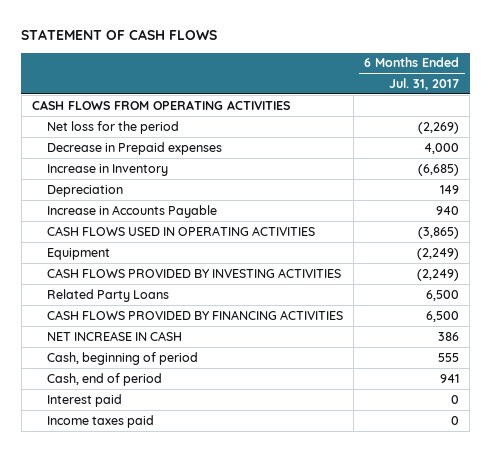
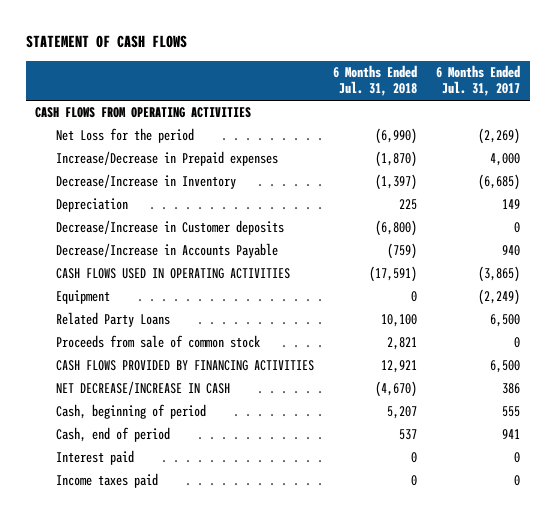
none -> [333,65,418,97] 6 Months Ended Jul. 31, 2018
[46,120,179,134] Net loss for the period -> [55,128,194,144] Net Loss for the period
[46,141,222,155] Decrease in Prepaid expenses -> [55,151,278,167] Increase/Decrease in Prepaid expenses
[46,163,168,176] Increase in Inventory -> [55,174,236,190] Decrease/Increase in Inventory
none -> [55,220,284,236] Decrease/Increase in Customer deposits
[46,204,217,218] Increase in Accounts Payable -> [55,243,278,259] Decrease/Increase in Accounts Payable
[46,267,341,278] CASH FLOWS PROVIDED BY INVESTING ACTIVITIES -> none
none -> [55,335,260,349] Proceeds from sale of common stock
[46,330,182,341] NET INCREASE IN CASH -> [55,381,230,396] NET DECREASE/INCREASE IN CASH

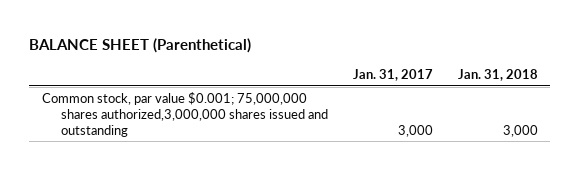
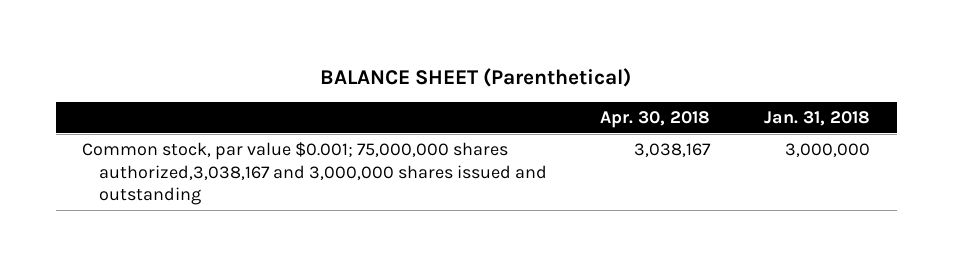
[352,69,433,82] Jan. 31, 2017 -> none
none -> [600,110,711,128] Apr. 30, 2018
[41,92,329,137] Common stock, par value $0.001; 75,000,000 shares authorized,3,000,000 shares issued and outstanding -> [82,142,547,206] Common stock, par value $0.001; 75,000,000 shares authorized,3,038,167 and 3,000,000 shares issued and outstanding
[502,124,538,137] 3,000 -> [785,143,871,158] 3,000,000

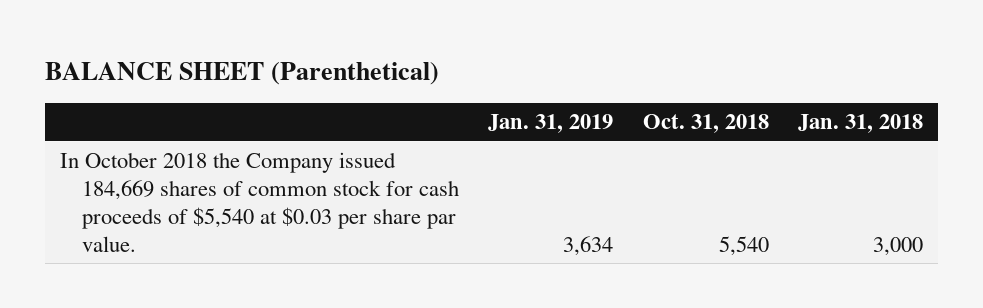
[600,110,711,128] Apr. 30, 2018 -> none
none -> [488,114,614,134] Jan. 31, 2019
none -> [642,114,769,134] Oct. 31, 2018
[82,142,547,206] Common stock, par value $0.001; 75,000,000 shares authorized,3,038,167 and 3,000,000 shares issued and outstanding -> [59,152,460,252] In October 2018 the Company issued 184,669 shares of common stock for cash proceeds of $5,540 at $0.03 per share par value.
[785,143,871,158] 3,000,000 -> [873,236,924,256] 3,000

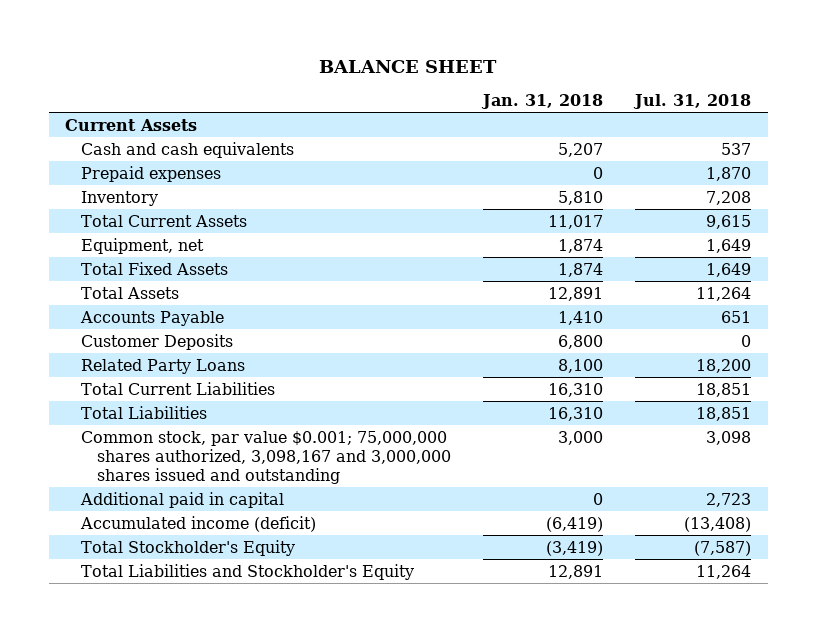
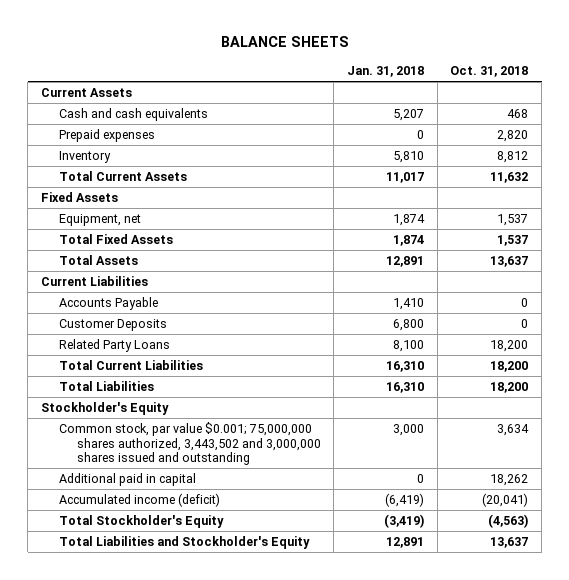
[319,59,498,73] BALANCE SHEET -> [220,36,349,48] BALANCE SHEETS
[633,94,752,110] Jul. 31, 2018 -> none
none -> [450,66,529,78] Oct. 31, 2018
none -> [41,192,119,203] Fixed Assets
none -> [41,276,149,287] Current Liabilities
none -> [41,402,170,416] Stockholder's Equity
[81,430,452,484] Common stock, par value $0.001; 75,000,000 shares authorized, 3,098,167 and 3,000,000 shares issued and outstanding -> [58,422,321,466] Common stock, par value $0.001; 75,000,000 shares authorized, 3,443,502 and 3,000,000 shares issued and outstanding

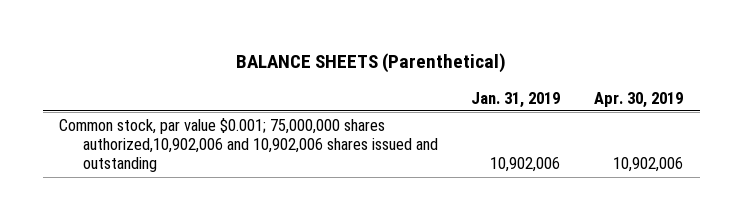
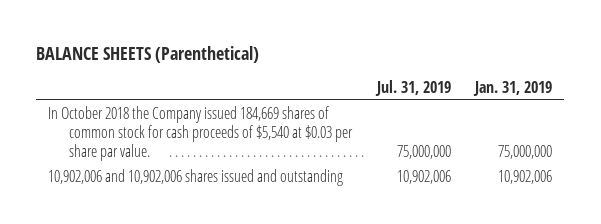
[594,91,684,108] Apr. 30, 2019 -> none
none -> [374,80,451,97] Jul. 31, 2019
none -> [48,105,354,162] In October 2018 the Company issued 184,669 shares of common stock for cash proceeds of $5,540 at $0.03 per share par value.
[59,117,438,173] Common stock, par value $0.001; 75,000,000 shares authorized,10,902,006 and 10,902,006 shares issued and outstanding -> [48,168,344,186] 10,902,006 and 10,902,006 shares issued and outstanding

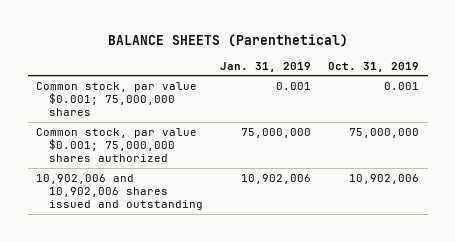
[374,80,451,97] Jul. 31, 2019 -> none
none -> [328,61,420,72] Oct. 31, 2019
none -> [36,81,198,117] Common stock, par value $0.001; 75,000,000 shares
[48,105,354,162] In October 2018 the Company issued 184,669 shares of common stock for cash proceeds of $5,540 at $0.03 per share par value. -> [36,127,198,163] Common stock, par value $0.001; 75,000,000 shares authorized

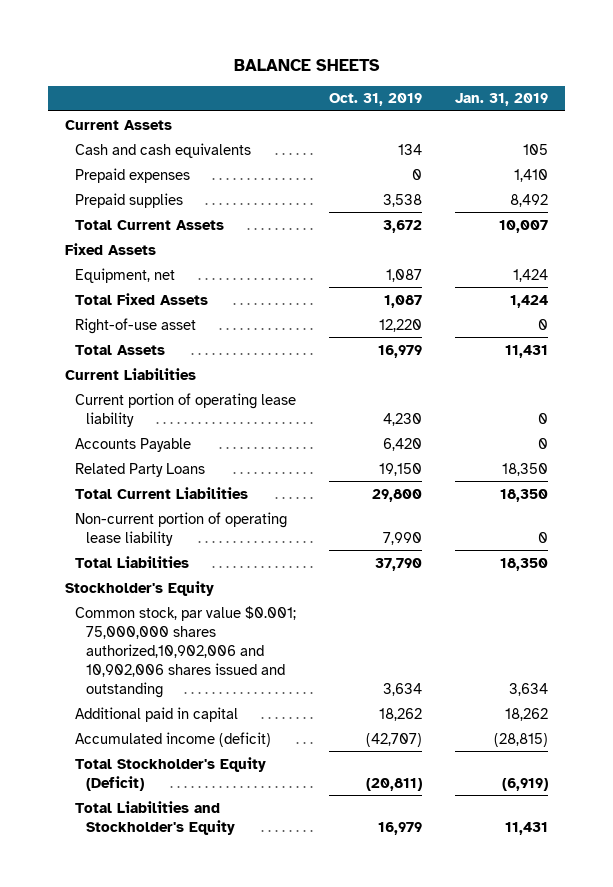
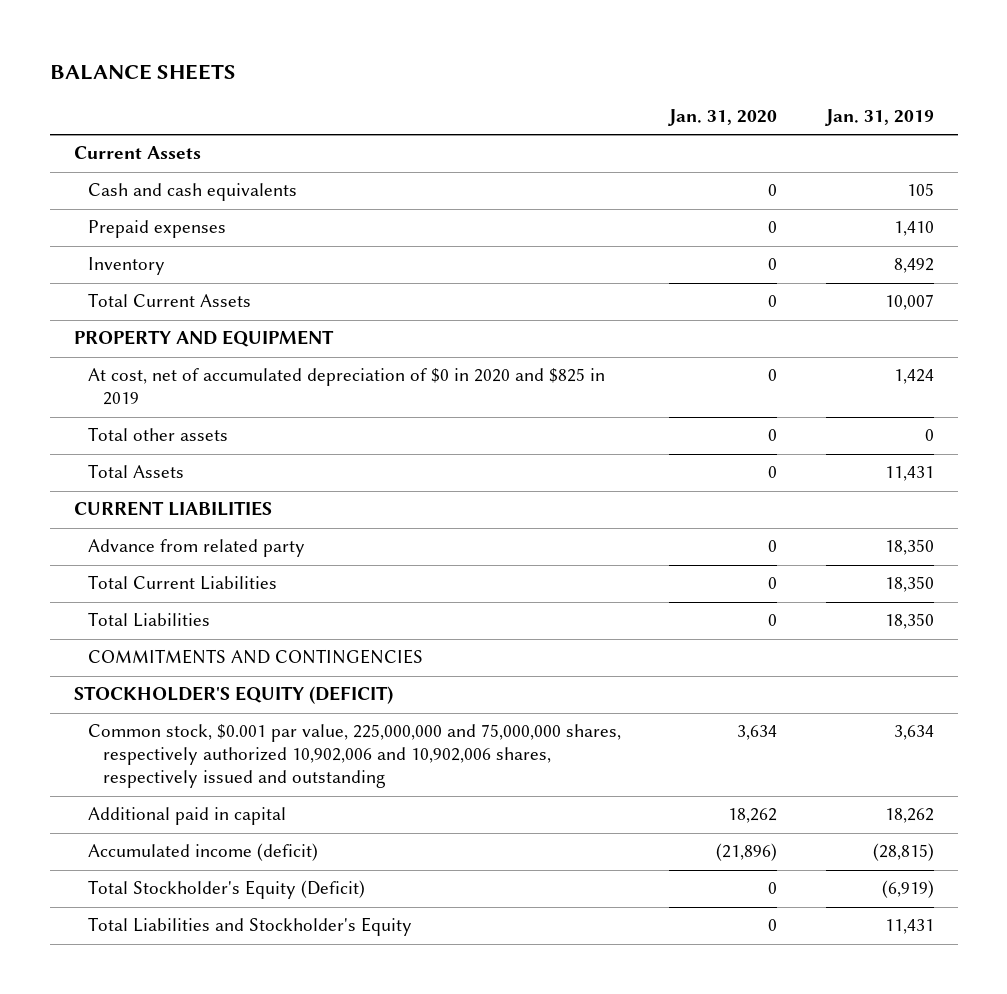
[329,93,423,107] Oct. 31, 2019 -> none
none -> [668,108,778,126] Jan. 31, 2020
[75,192,184,208] Prepaid supplies -> [88,257,166,276] Inventory
[64,242,156,255] Fixed Assets -> none
[75,317,197,334] Right-of-use asset -> none
none -> [73,330,334,348] PROPERTY AND EQUIPMENT
[75,267,176,283] Equipment, net -> [88,368,606,406] At cost, net of accumulated depreciation of $0 in 2020 and $825 in 2019
[75,292,209,305] Total Fixed Assets -> [88,427,229,442] Total other assets
[510,294,549,308] 1,424 -> [924,429,934,442] 0
[75,392,297,427] Current portion of operating lease liability -> none
[75,437,192,452] Accounts Payable -> none
[64,367,196,380] Current Liabilities -> [73,501,272,517] CURRENT LIABILITIES
[75,462,206,477] Related Party Loans -> [88,539,306,558] Advance from related party
[75,511,288,546] Non-current portion of operating lease liability -> none
none -> [88,649,424,665] COMMITMENTS AND CONTINGENCIES
[64,580,214,596] Stockholder's Equity -> [73,686,393,705] STOCKHOLDER'S EQUITY (DEFICIT)
[75,605,297,698] Common stock, par value $0.001; 75,000,000 shares authorized,10,902,006 and 10,902,006 shares issued and outstanding -> [88,724,622,789] Common stock, $0.001 par value, 225,000,000 and 75,000,000 shares, respectively authorized 10,902,006 and 10,902,006 shares, respectively issued and outstanding

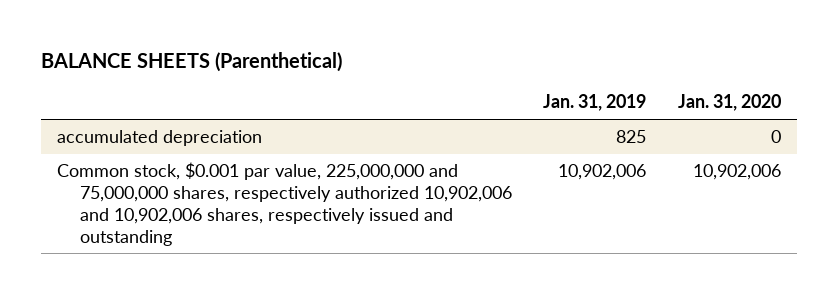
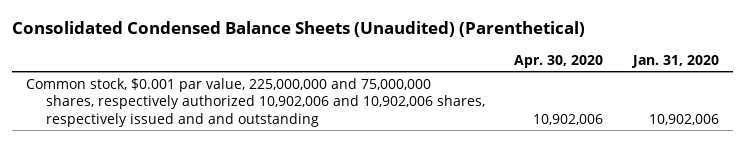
[40,51,342,72] BALANCE SHEETS (Parenthetical) -> [11,20,585,37] Consolidated Condensed Balance Sheets (Unaudited) (Parenthetical)
[543,94,647,112] Jan. 31, 2019 -> none
none -> [514,54,604,68] Apr. 30, 2020
[56,130,262,147] accumulated depreciation -> none
[56,162,512,246] Common stock, $0.001 par value, 225,000,000 and 75,000,000 shares, respectively authorized 10,902,006 and 10,902,006 shares, respectively issued and outstanding -> [26,77,485,127] Common stock, $0.001 par value, 225,000,000 and 75,000,000 shares, respectively authorized 10,902,006 and 10,902,006 shares, respectively issued and and outstanding

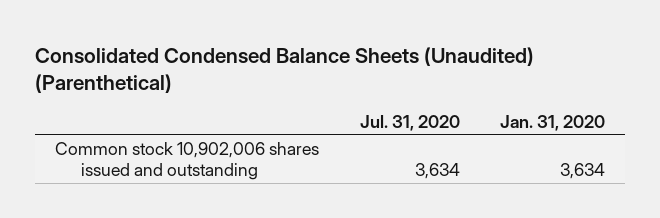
[514,54,604,68] Apr. 30, 2020 -> none
none -> [359,114,460,131] Jul. 31, 2020
[26,77,485,127] Common stock, $0.001 par value, 225,000,000 and 75,000,000 shares, respectively authorized 10,902,006 and 10,902,006 shares, respectively issued and and outstanding -> [55,141,320,181] Common stock 10,902,006 shares issued and outstanding
[648,113,719,125] 10,902,006 -> [559,163,605,180] 3,634

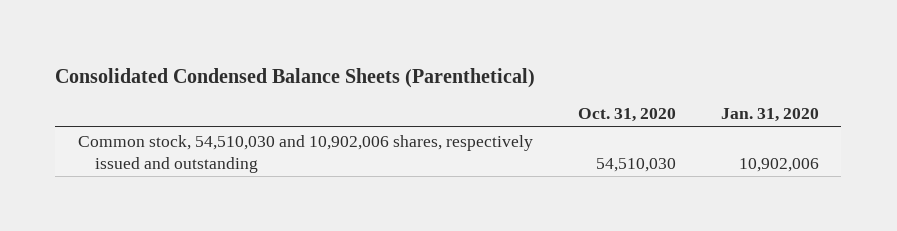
[35,46,535,94] Consolidated Condensed Balance Sheets (Unaudited) (Parenthetical) -> [55,67,536,88] Consolidated Condensed Balance Sheets (Parenthetical)
[359,114,460,131] Jul. 31, 2020 -> none
none -> [577,107,676,122] Oct. 31, 2020
[55,141,320,181] Common stock 10,902,006 shares issued and outstanding -> [77,135,533,173] Common stock, 54,510,030 and 10,902,006 shares, respectively issued and outstanding
[559,163,605,180] 3,634 -> [738,157,819,172] 10,902,006

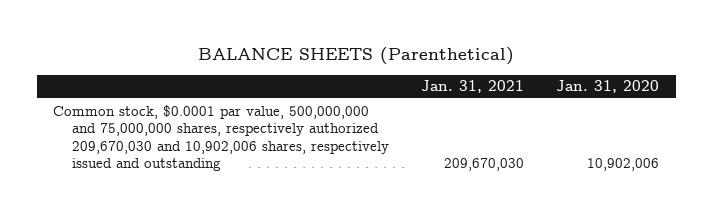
[55,67,536,88] Consolidated Condensed Balance Sheets (Parenthetical) -> [198,47,515,66] BALANCE SHEETS (Parenthetical)
[577,107,676,122] Oct. 31, 2020 -> none
none -> [421,80,525,94] Jan. 31, 2021
[77,135,533,173] Common stock, 54,510,030 and 10,902,006 shares, respectively issued and outstanding -> [53,104,390,172] Common stock, $0.0001 par value, 500,000,000 and 75,000,000 shares, respectively authorized 209,670,030 and 10,902,006 shares, respectively issued and outstanding

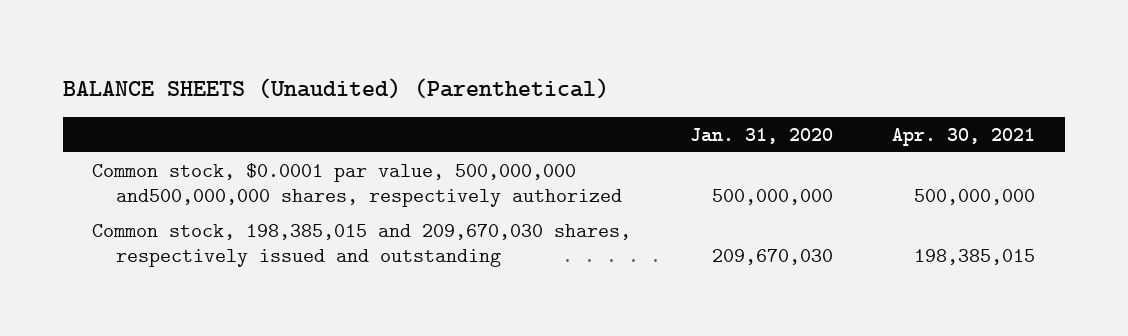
[198,47,515,66] BALANCE SHEETS (Parenthetical) -> [62,77,609,99] BALANCE SHEETS (Unaudited) (Parenthetical)
[421,80,525,94] Jan. 31, 2021 -> none
none -> [892,127,1036,146] Apr. 30, 2021
none -> [92,163,623,208] Common stock, $0.0001 par value, 500,000,000 and500,000,000 shares, respectively authorized
[53,104,390,172] Common stock, $0.0001 par value, 500,000,000 and 75,000,000 shares, respectively authorized 209,670,030 and 10,902,006 shares, respectively issued and outstanding -> [92,224,632,268] Common stock, 198,385,015 and 209,670,030 shares, respectively issued and outstanding
[587,158,660,172] 10,902,006 -> [712,249,834,266] 209,670,030

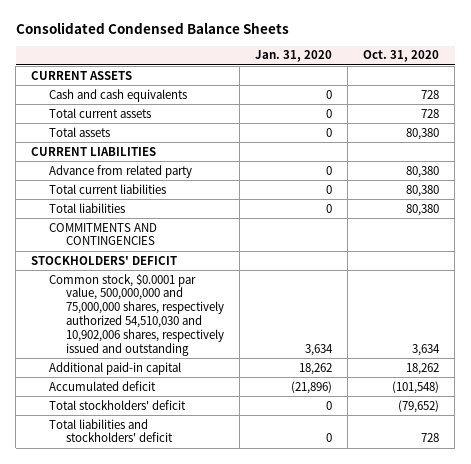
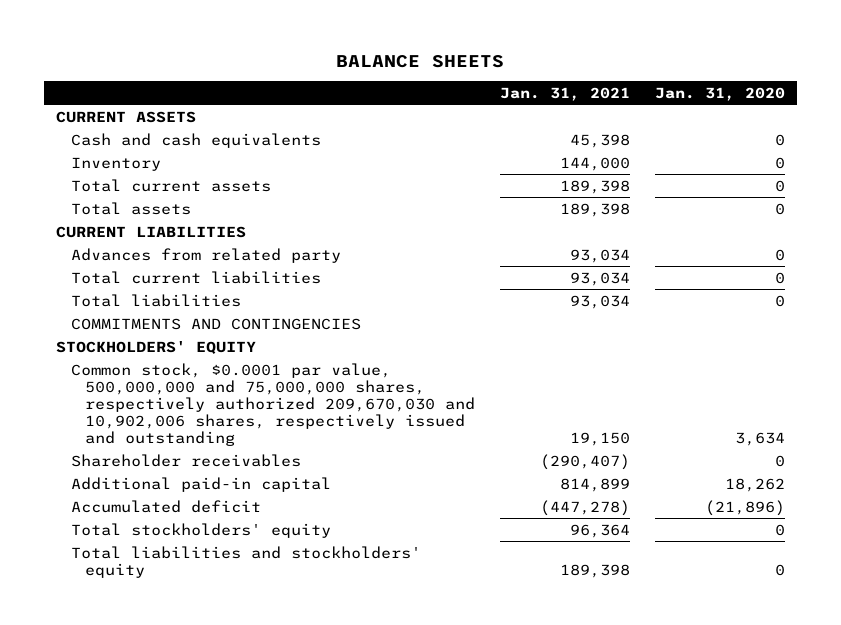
[15,21,289,34] Consolidated Condensed Balance Sheets -> [336,54,505,68] BALANCE SHEETS
[363,50,440,63] Oct. 31, 2020 -> none
none -> [499,86,630,101] Jan. 31, 2021
none -> [70,156,161,171] Inventory
[48,164,192,178] Advance from related party -> [70,247,341,263] Advances from related party
[31,255,178,265] STOCKHOLDERS' DEFICIT -> none
none -> [56,340,257,354] STOCKHOLDERS' EQUITY
[48,273,225,356] Common stock, $0.0001 par value, 500,000,000 and 75,000,000 shares, respectively authorized 54,510,030 and 10,902,006 shares, respectively issued and outstanding -> [70,362,476,446] Common stock, $0.0001 par value, 500,000,000 and 75,000,000 shares, respectively authorized 209,670,030 and 10,902,006 shares, respectively issued and outstanding
none -> [70,453,301,467] Shareholder receivables
[48,399,186,410] Total stockholders' deficit -> [70,522,331,538] Total stockholders' equity
[48,418,174,443] Total liabilities and stockholders' deficit -> [70,545,421,578] Total liabilities and stockholders' equity

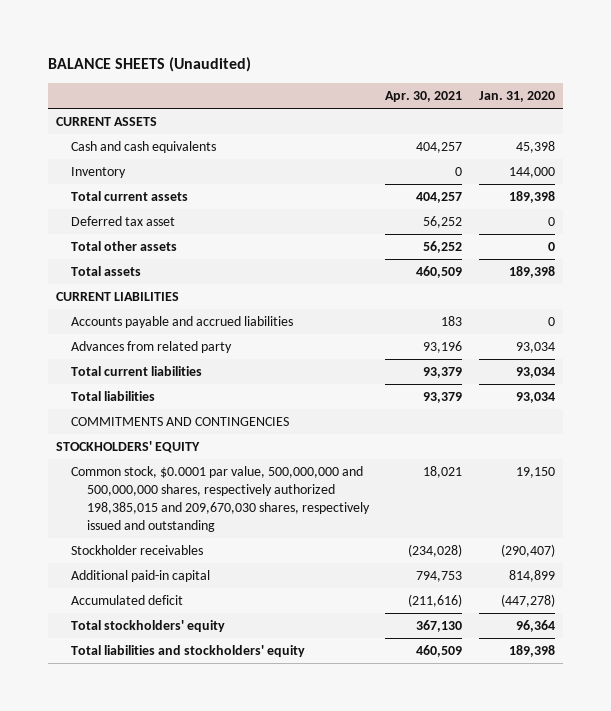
[336,54,505,68] BALANCE SHEETS -> [47,57,251,73] BALANCE SHEETS (Unaudited)
[499,86,630,101] Jan. 31, 2021 -> none
none -> [385,90,463,102] Apr. 30, 2021
[774,133,785,146] 0 -> [515,141,555,154] 45,398
[774,156,785,169] 0 -> [508,167,555,179] 144,000
[774,179,785,192] 0 -> [508,191,555,204] 189,398
none -> [71,216,176,227] Deferred tax asset
none -> [71,241,178,252] Total other assets
[774,202,785,215] 0 -> [508,266,555,279] 189,398
none -> [71,316,294,329] Accounts payable and accrued liabilities
[774,248,785,261] 0 -> [515,342,555,354] 93,034
[774,271,785,284] 0 -> [515,367,555,379] 93,034
[774,294,785,307] 0 -> [515,392,555,404] 93,034
[70,362,476,446] Common stock, $0.0001 par value, 500,000,000 and 75,000,000 shares, respectively authorized 209,670,030 and 10,902,006 shares, respectively issued and outstanding -> [71,466,370,532] Common stock, $0.0001 par value, 500,000,000 and 500,000,000 shares, respectively authorized 198,385,015 and 209,670,030 shares, respectively issued and outstanding
[734,431,785,446] 3,634 -> [515,467,555,479] 19,150
[70,453,301,467] Shareholder receivables -> [71,545,204,556] Stockholder receivables
[774,454,785,467] 0 -> [500,544,555,558] (290,407)
[724,477,785,492] 18,262 -> [508,570,555,583] 814,899
[704,499,785,516] (21,896) -> [500,594,555,608] (447,278)
[774,523,785,536] 0 -> [515,620,555,633] 96,364
[774,563,785,576] 0 -> [508,645,555,658] 189,398

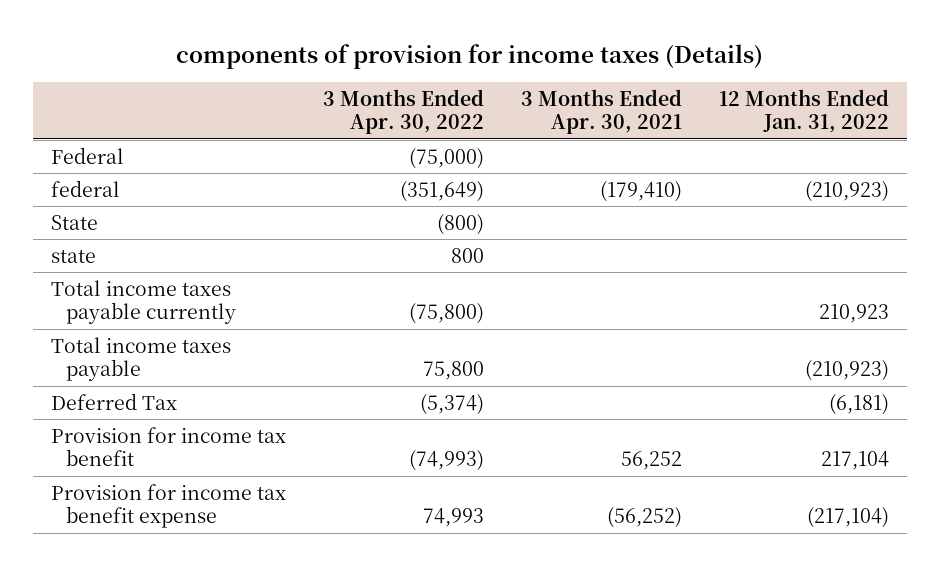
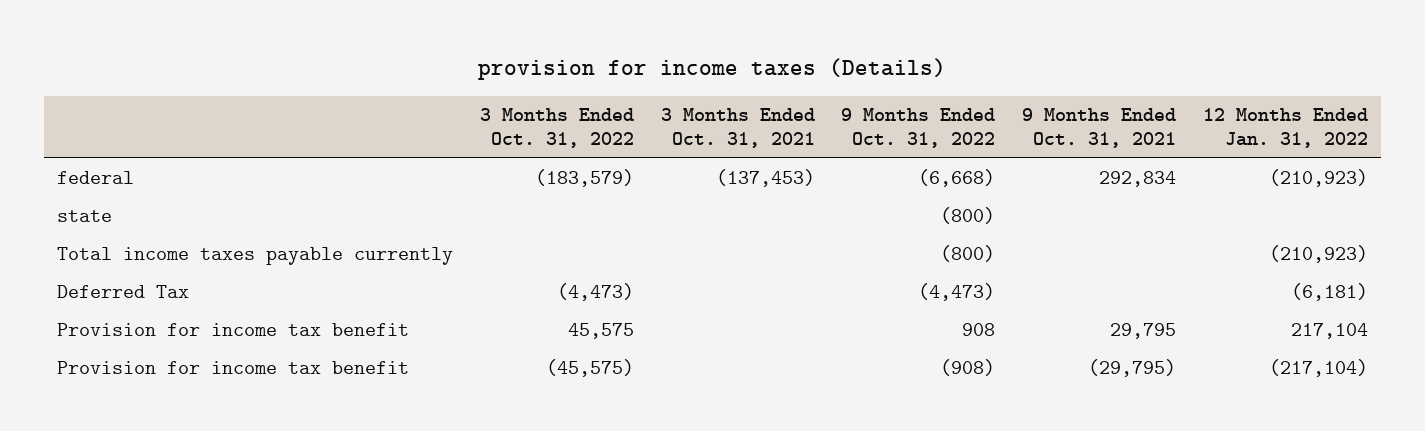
[175,43,763,69] components of provision for income taxes (Details) -> [478,58,947,81] provision for income taxes (Details)
[322,88,484,135] 3 Months Ended Apr. 30, 2022 -> none
[520,88,682,135] 3 Months Ended Apr. 30, 2021 -> none
none -> [479,108,634,149] 3 Months Ended Oct. 31, 2022
none -> [660,108,815,149] 3 Months Ended Oct. 31, 2021
none -> [841,108,996,149] 9 Months Ended Oct. 31, 2022
none -> [1022,108,1177,149] 9 Months Ended Oct. 31, 2021
[50,146,124,164] Federal -> none
[50,214,98,230] State -> none
[50,336,231,382] Total income taxes payable -> none
[818,304,889,324] 210,923 -> [1269,245,1369,264] (210,923)
[50,483,286,529] Provision for income tax benefit expense -> [56,361,409,375] Provision for income tax benefit

